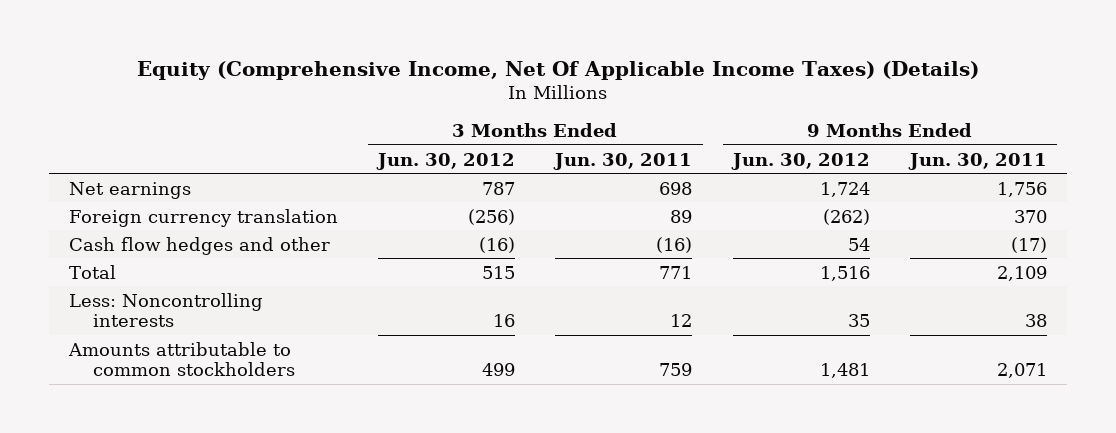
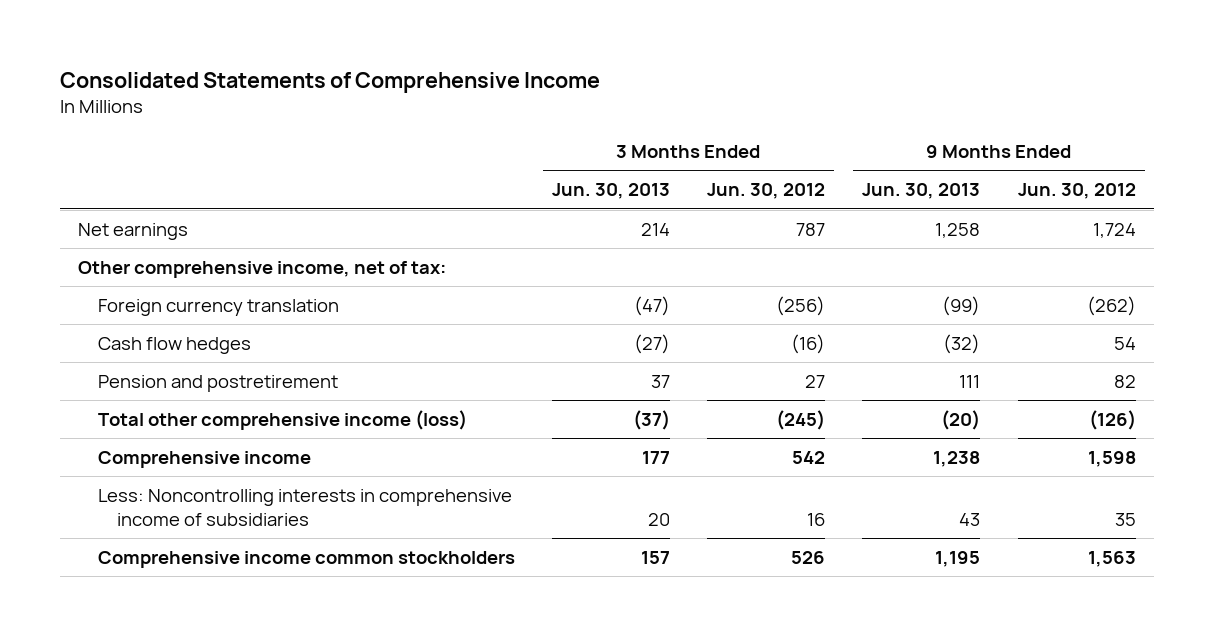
[136,60,979,80] Equity (Comprehensive Income, Net Of Applicable Income Taxes) (Details) -> [59,72,600,94] Consolidated Statements of Comprehensive Income
[553,152,693,170] Jun. 30, 2011 -> none
[908,152,1048,170] Jun. 30, 2011 -> none
none -> [551,183,670,200] Jun. 30, 2013
none -> [862,183,981,200] Jun. 30, 2013
none -> [78,260,447,278] Other comprehensive income, net of tax:
[68,264,116,279] Total -> none
[68,236,330,255] Cash flow hedges and other -> [97,336,251,354] Cash flow hedges
none -> [97,374,338,392] Pension and postretirement
none -> [97,409,467,430] Total other comprehensive income (loss)
none -> [97,450,311,468] Comprehensive income
[68,292,263,327] Less: Noncontrolling interests -> [97,488,512,526] Less: Noncontrolling interests in comprehensive income of subsidiaries
[67,341,296,376] Amounts attributable to common stockholders -> [97,550,515,568] Comprehensive income common stockholders
[482,362,516,376] 499 -> [791,550,826,564] 526
[819,362,870,378] 1,481 -> [1087,550,1136,567] 1,563

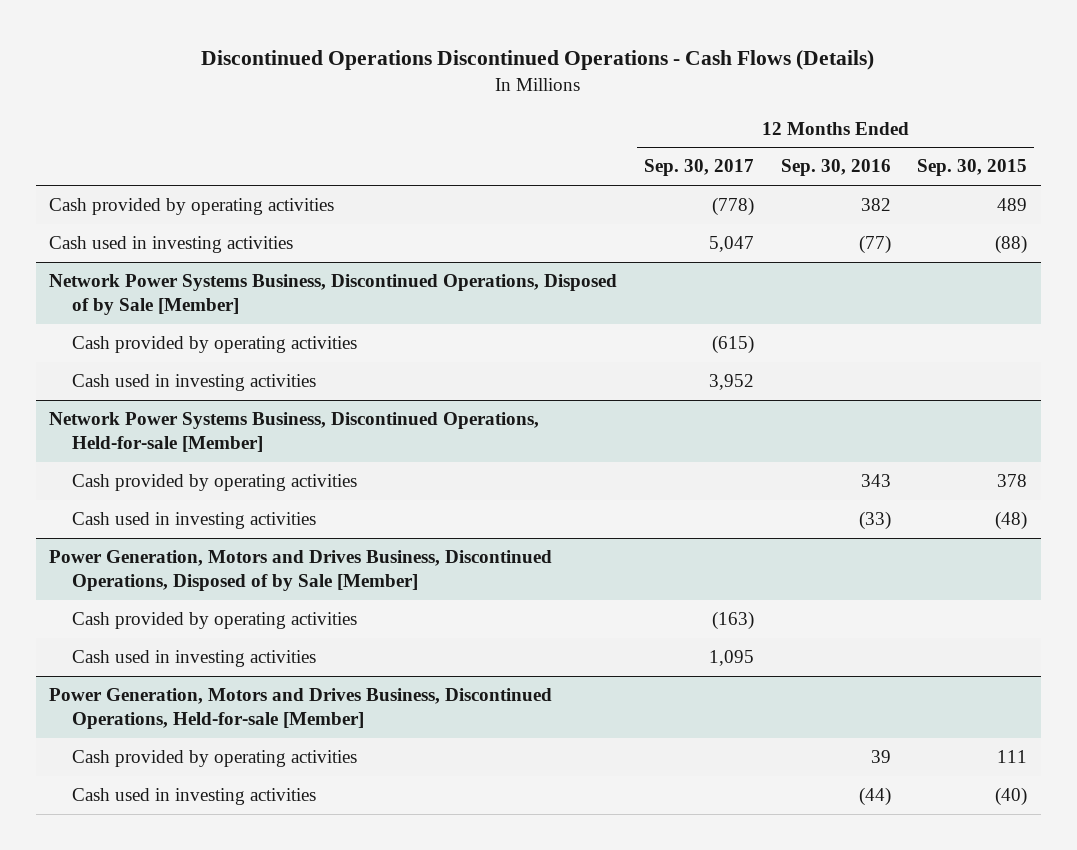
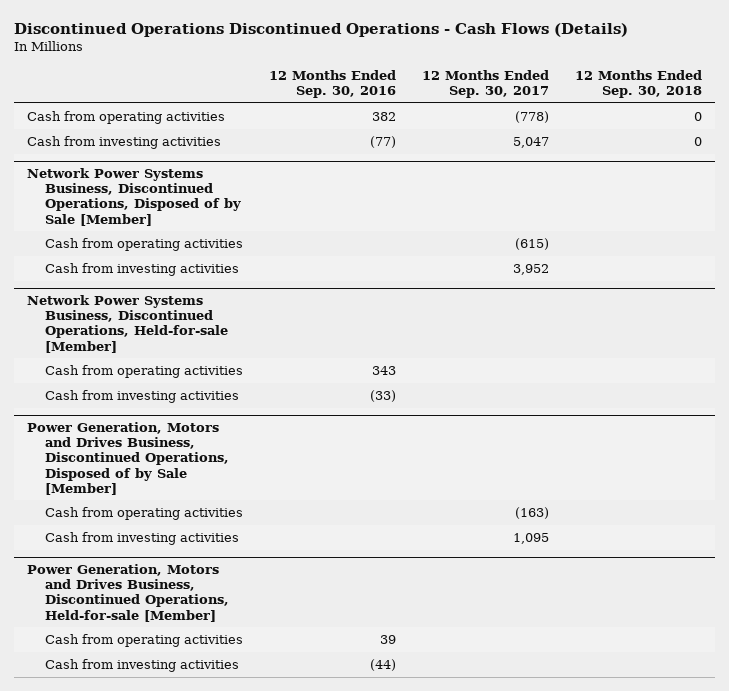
[917,159,1028,177] Sep. 30, 2015 -> none
none -> [574,70,702,99] 12 Months Ended Sep. 30, 2018
[49,198,335,216] Cash provided by operating activities -> [27,110,226,124] Cash from operating activities
[49,236,294,254] Cash used in investing activities -> [27,135,222,149] Cash from investing activities
[72,336,358,354] Cash provided by operating activities -> [45,237,244,251] Cash from operating activities
[72,374,317,392] Cash used in investing activities -> [45,262,240,276] Cash from investing activities
[72,474,358,492] Cash provided by operating activities -> [45,364,244,378] Cash from operating activities
[72,512,317,530] Cash used in investing activities -> [45,389,240,403] Cash from investing activities
[72,612,358,630] Cash provided by operating activities -> [45,506,244,520] Cash from operating activities
[72,650,317,668] Cash used in investing activities -> [45,531,240,545] Cash from investing activities
[72,750,358,768] Cash provided by operating activities -> [45,633,244,647] Cash from operating activities
[72,788,317,806] Cash used in investing activities -> [45,658,240,672] Cash from investing activities

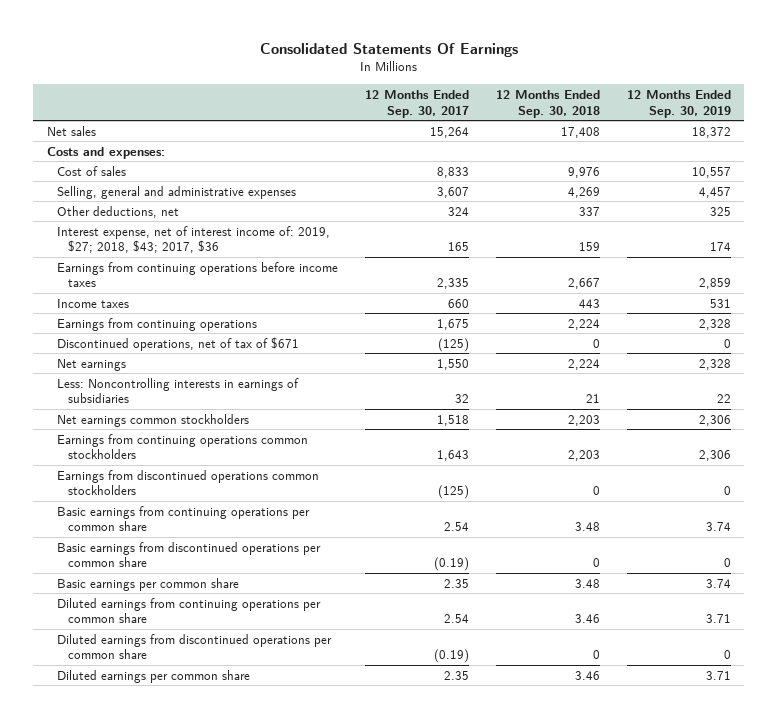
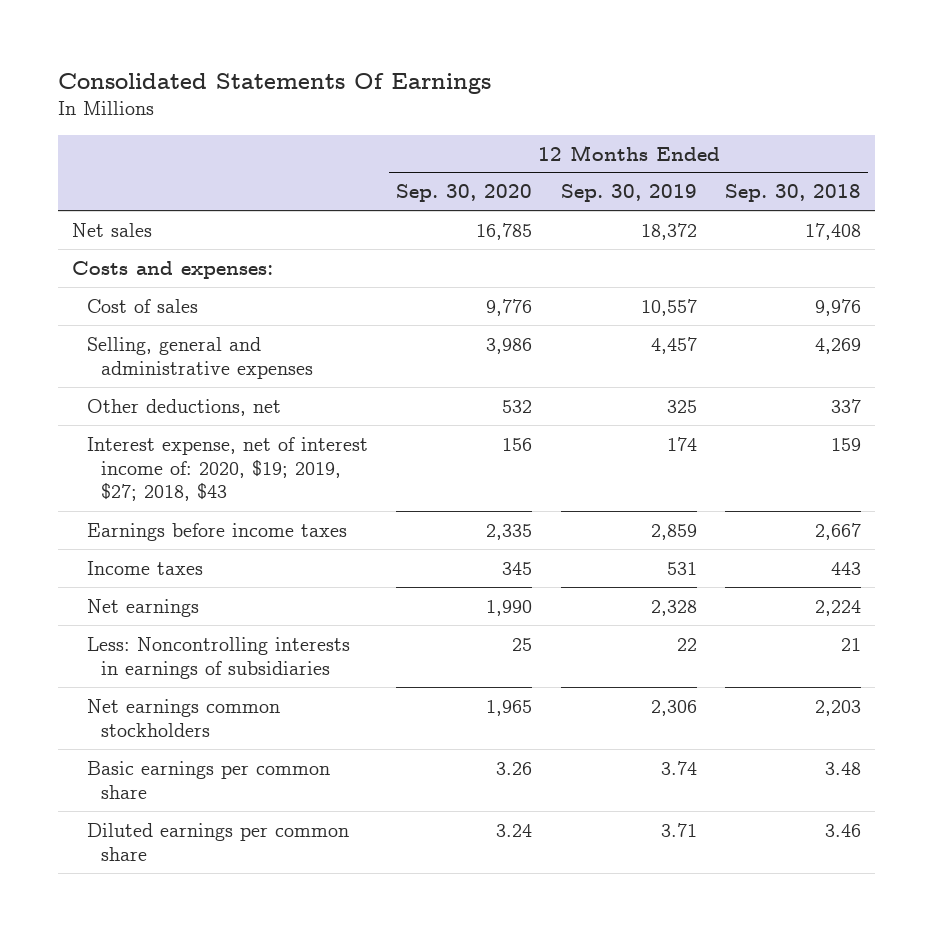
[365,90,470,118] 12 Months Ended Sep. 30, 2017 -> none
none -> [396,184,533,203] Sep. 30, 2020
[57,225,331,254] Interest expense, net of interest income of: 2019, $27; 2018, $43; 2017, $36 -> [86,436,368,502] Interest expense, net of interest income of: 2020, $19; 2019, $27; 2018, $43
[57,261,339,288] Earnings from continuing operations before income taxes -> [86,522,347,541] Earnings before income taxes
[57,317,258,331] Earnings from continuing operations -> none
[57,336,300,351] Discontinued operations, net of tax of $671 -> none
[57,433,309,460] Earnings from continuing operations common stockholders -> none
[57,469,320,496] Earnings from discontinued operations common stockholders -> none
[57,505,311,532] Basic earnings from continuing operations per common share -> none
[57,541,322,568] Basic earnings from discontinued operations per common share -> none
[57,597,322,624] Diluted earnings from continuing operations per common share -> none
[57,633,333,660] Diluted earnings from discontinued operations per common share -> none

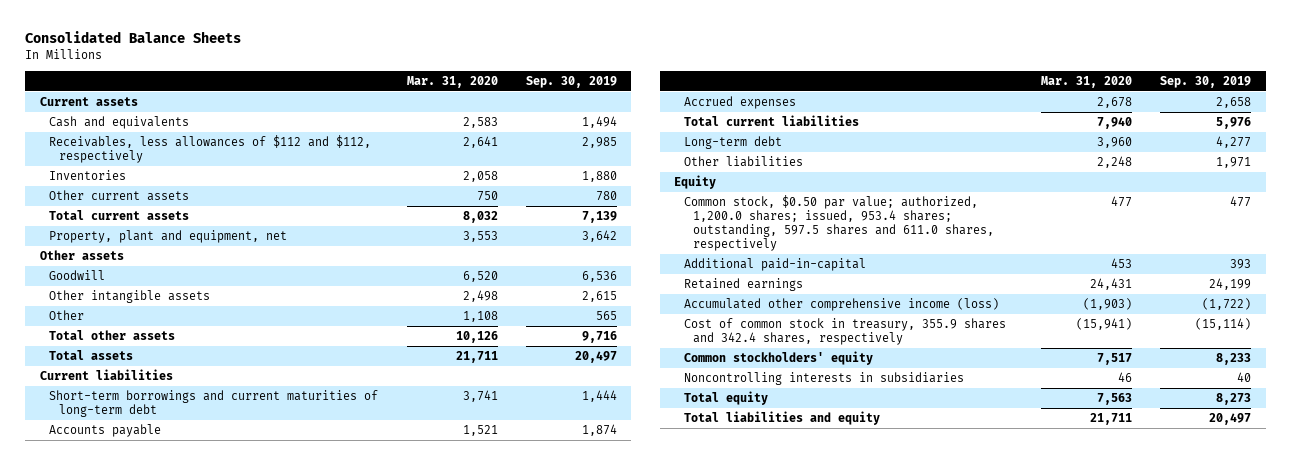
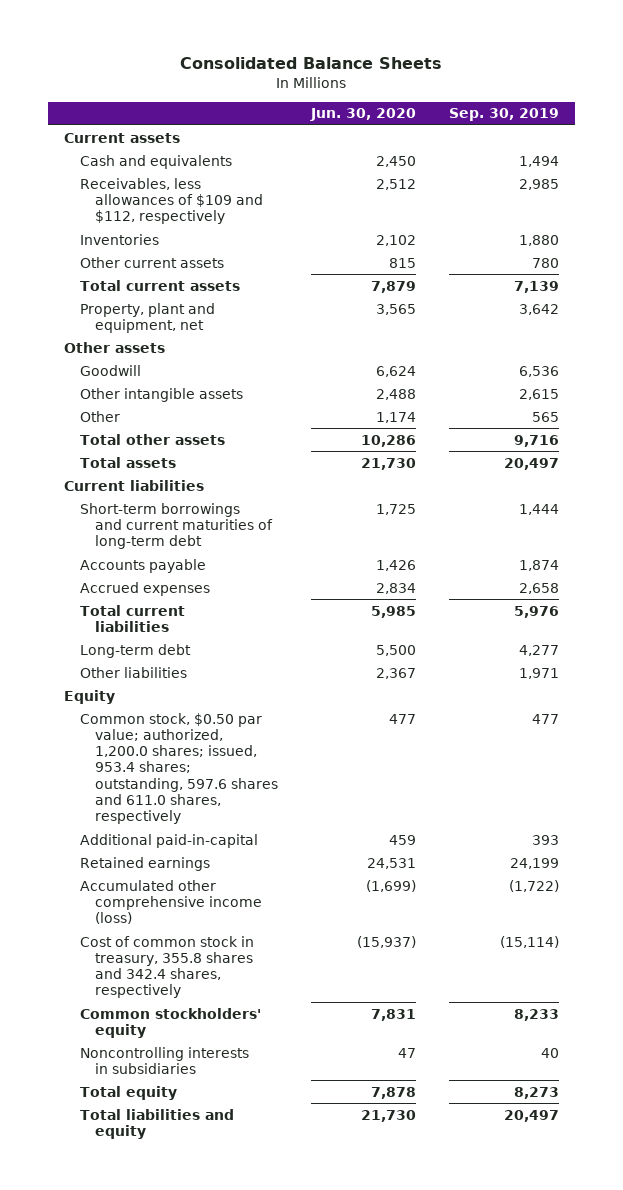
[406,75,498,88] Mar. 31, 2020 -> none
none -> [309,108,416,122] Jun. 30, 2020
[49,135,372,164] Receivables, less allowances of $112 and $112, respectively -> [79,177,264,225] Receivables, less allowances of $109 and $112, respectively
[683,195,995,252] Common stock, $0.50 par value; authorized, 1,200.0 shares; issued, 953.4 shares; outstanding, 597.5 shares and 611.0 shares, respectively -> [79,712,279,825] Common stock, $0.50 par value; authorized, 1,200.0 shares; issued, 953.4 shares; outstanding, 597.6 shares and 611.0 shares, respectively
[683,318,1006,346] Cost of common stock in treasury, 355.9 shares and 342.4 shares, respectively -> [79,935,254,999] Cost of common stock in treasury, 355.8 shares and 342.4 shares, respectively

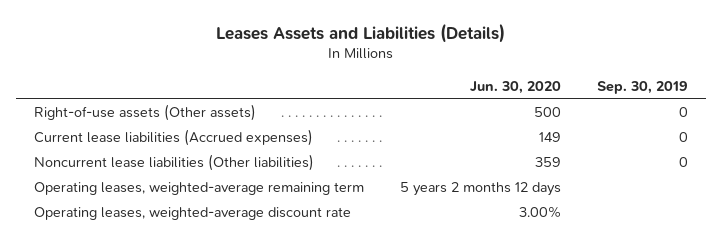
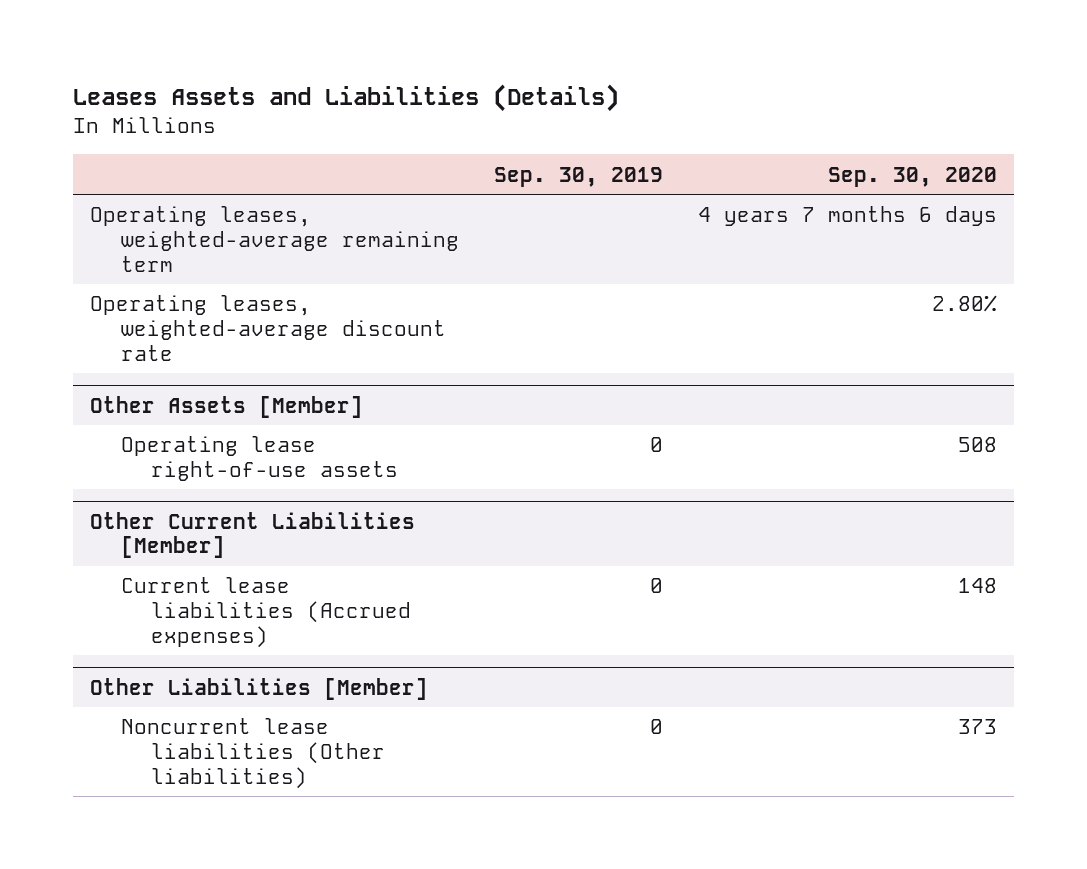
[469,80,561,94] Jun. 30, 2020 -> none
none -> [827,166,997,187] Sep. 30, 2020
[33,103,256,121] Right-of-use assets (Other assets) -> none
[33,128,313,146] Current lease liabilities (Accrued expenses) -> none
[33,153,314,171] Noncurrent lease liabilities (Other liabilities) -> none
none -> [90,395,364,418] Other Assets [Member]
none -> [120,436,399,481] Operating lease right-of-use assets
none -> [90,511,416,559] Other Current Liabilities [Member]
none -> [120,577,412,648] Current lease liabilities (Accrued expenses)
none -> [90,677,429,700] Other Liabilities [Member]
none -> [120,718,386,789] Noncurrent lease liabilities (Other liabilities)

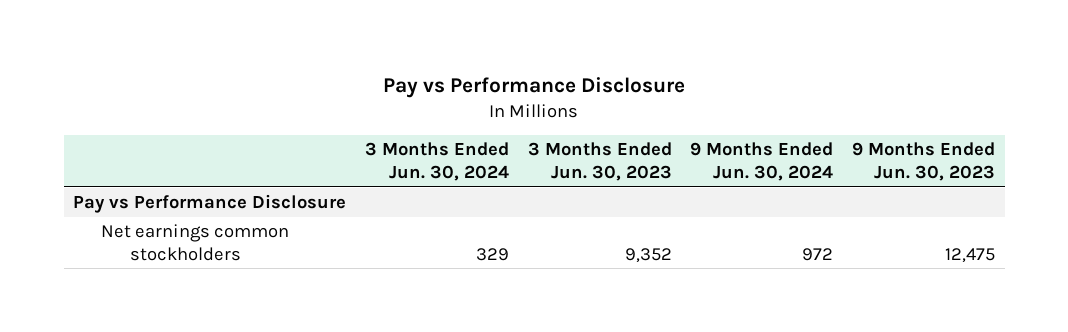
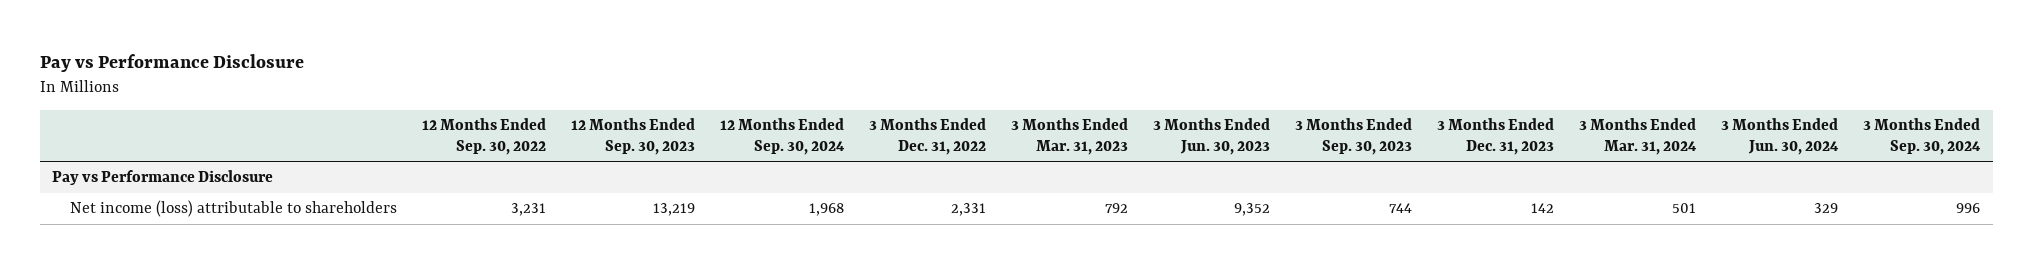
[690,142,834,181] 9 Months Ended Jun. 30, 2024 -> none
[852,142,996,181] 9 Months Ended Jun. 30, 2023 -> none
none -> [421,118,546,156] 12 Months Ended Sep. 30, 2022
none -> [570,118,695,156] 12 Months Ended Sep. 30, 2023
none -> [719,118,845,156] 12 Months Ended Sep. 30, 2024
none -> [868,118,986,156] 3 Months Ended Dec. 31, 2022
none -> [1010,118,1128,156] 3 Months Ended Mar. 31, 2023
none -> [1295,118,1413,156] 3 Months Ended Sep. 30, 2023
none -> [1437,118,1555,156] 3 Months Ended Dec. 31, 2023
none -> [1579,118,1698,156] 3 Months Ended Mar. 31, 2024
none -> [1863,118,1982,156] 3 Months Ended Sep. 30, 2024
[101,224,290,261] Net earnings common stockholders -> [69,200,397,218] Net income (loss) attributable to shareholders

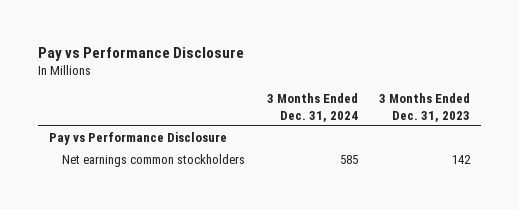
[421,118,546,156] 12 Months Ended Sep. 30, 2022 -> none
[570,118,695,156] 12 Months Ended Sep. 30, 2023 -> none
[719,118,845,156] 12 Months Ended Sep. 30, 2024 -> none
[868,118,986,156] 3 Months Ended Dec. 31, 2022 -> none
[1010,118,1128,156] 3 Months Ended Mar. 31, 2023 -> none
[1152,118,1270,156] 3 Months Ended Jun. 30, 2023 -> none
[1295,118,1413,156] 3 Months Ended Sep. 30, 2023 -> none
[1579,118,1698,156] 3 Months Ended Mar. 31, 2024 -> none
[1721,118,1840,156] 3 Months Ended Jun. 30, 2024 -> none
[1863,118,1982,156] 3 Months Ended Sep. 30, 2024 -> none
none -> [266,93,358,122] 3 Months Ended Dec. 31, 2024
[69,200,397,218] Net income (loss) attributable to shareholders -> [61,154,245,168] Net earnings common stockholders

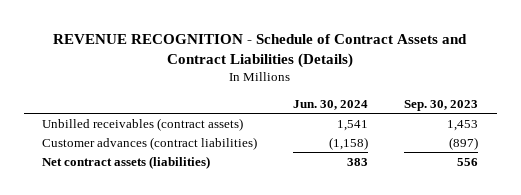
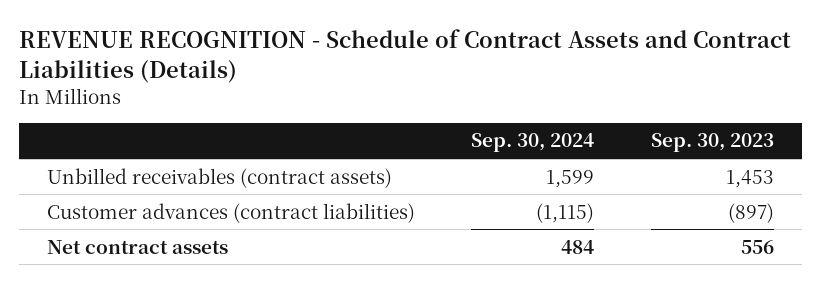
[293,100,369,111] Jun. 30, 2024 -> none
none -> [471,133,595,153] Sep. 30, 2024
[42,155,211,169] Net contract assets (liabilities) -> [46,239,228,254] Net contract assets

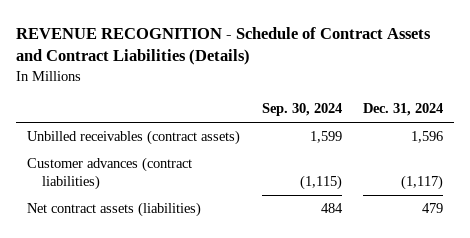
[650,133,774,153] Sep. 30, 2023 -> none
none -> [363,103,444,117] Dec. 31, 2024
[46,239,228,254] Net contract assets -> [27,202,202,218] Net contract assets (liabilities)

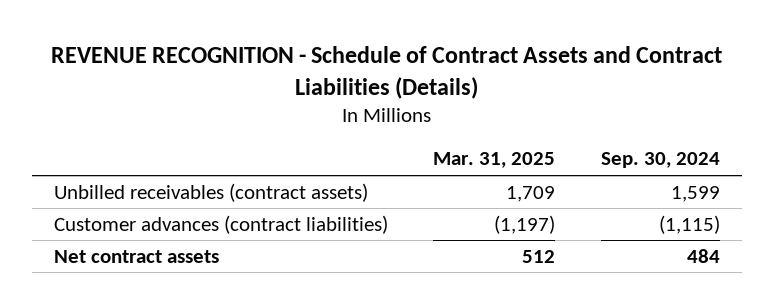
[363,103,444,117] Dec. 31, 2024 -> none
none -> [433,152,556,169] Mar. 31, 2025
[27,202,202,218] Net contract assets (liabilities) -> [54,249,220,263] Net contract assets

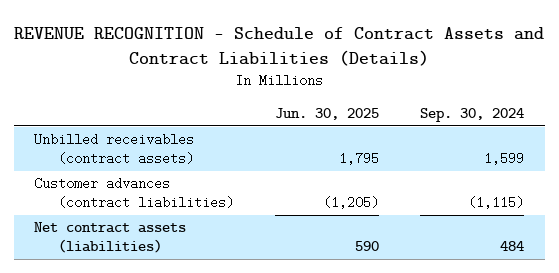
[433,152,556,169] Mar. 31, 2025 -> none
none -> [275,108,380,121] Jun. 30, 2025
[54,249,220,263] Net contract assets -> [34,222,187,254] Net contract assets (liabilities)

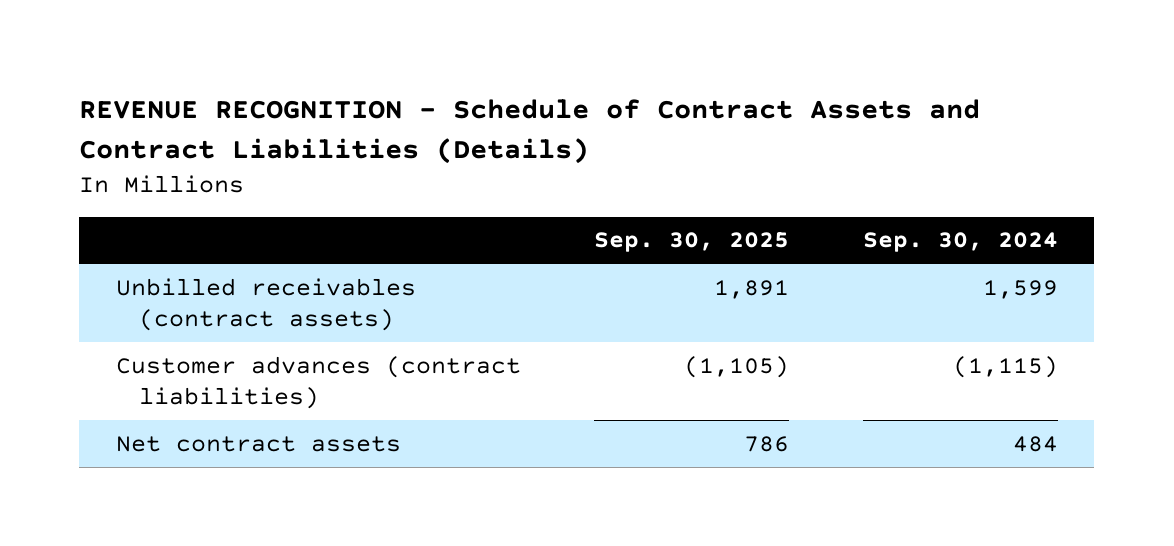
[275,108,380,121] Jun. 30, 2025 -> none
none -> [594,232,790,253] Sep. 30, 2025
[34,222,187,254] Net contract assets (liabilities) -> [115,435,401,452] Net contract assets

